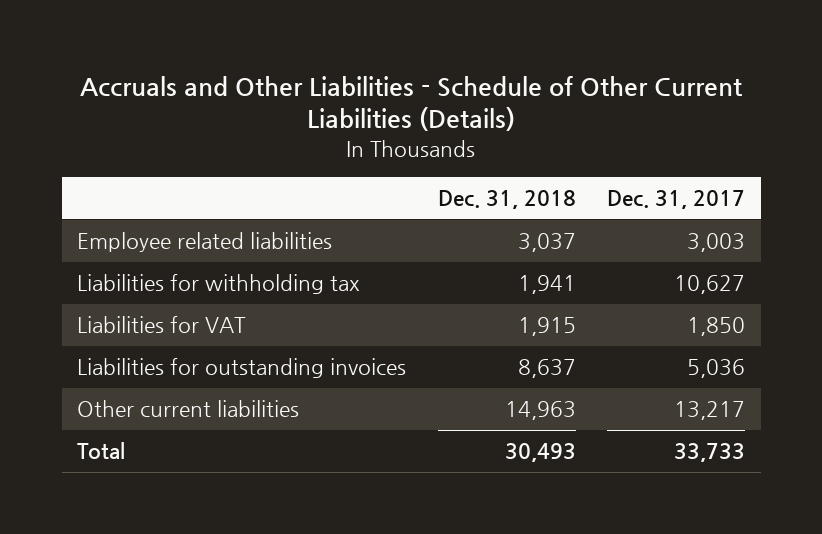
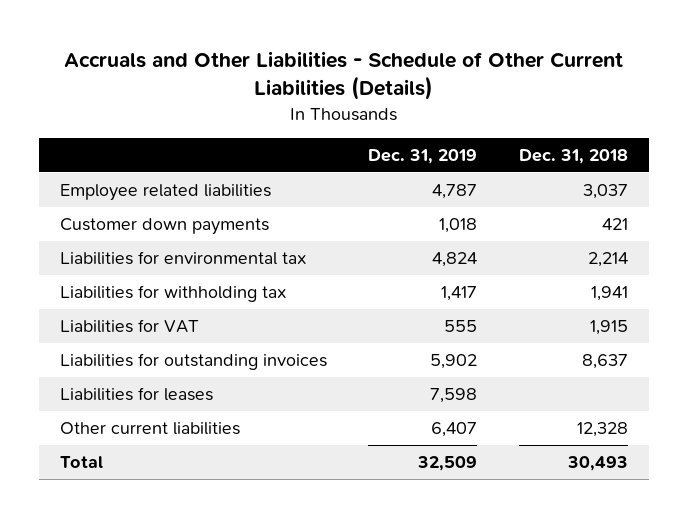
[606,190,745,210] Dec. 31, 2017 -> none
none -> [368,148,478,164] Dec. 31, 2019
none -> [59,218,269,236] Customer down payments
none -> [59,251,306,266] Liabilities for environmental tax
none -> [59,387,213,402] Liabilities for leases
[504,401,576,421] 14,963 -> [577,422,629,438] 12,328

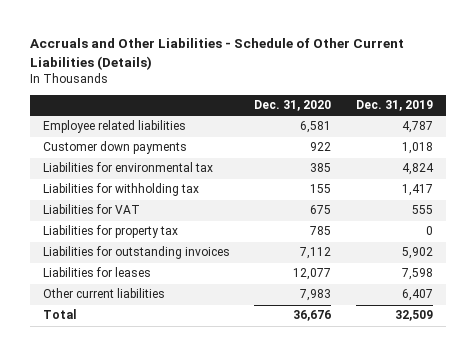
[519,148,629,164] Dec. 31, 2018 -> none
none -> [254,99,332,111] Dec. 31, 2020
none -> [42,225,178,239] Liabilities for property tax

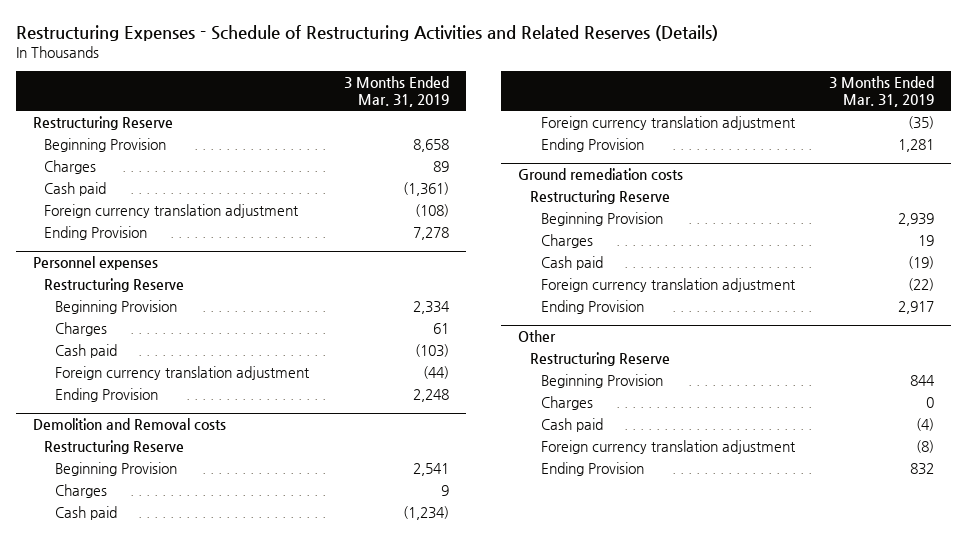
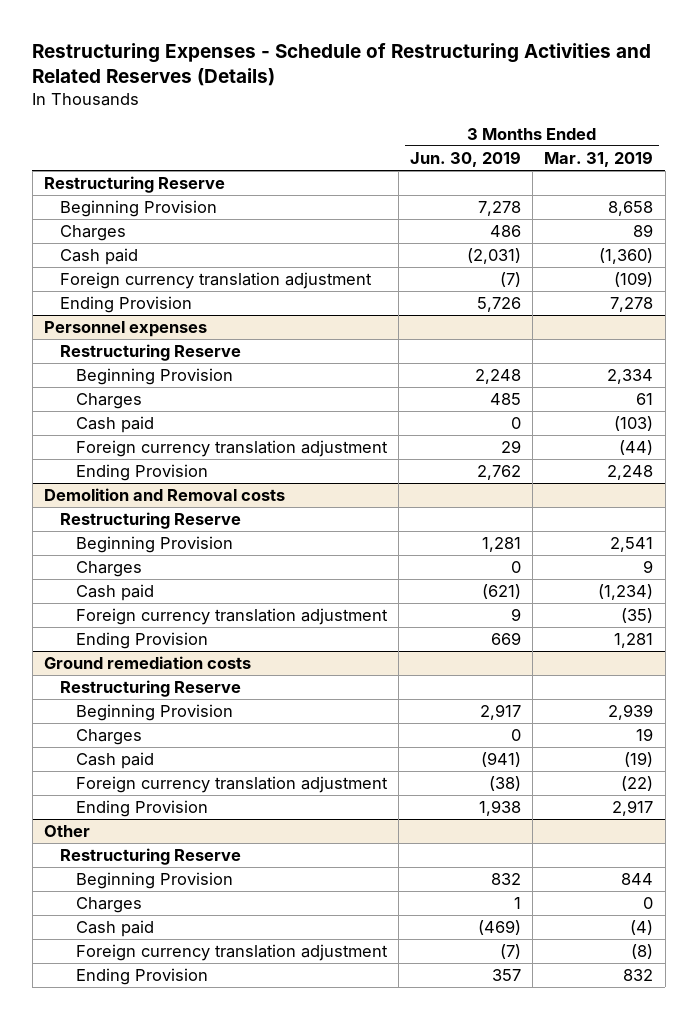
none -> [410,150,522,167] Jun. 30, 2019
[402,181,449,196] (1,361) -> [599,248,654,265] (1,360)
[414,203,449,217] (108) -> [614,272,654,288] (109)

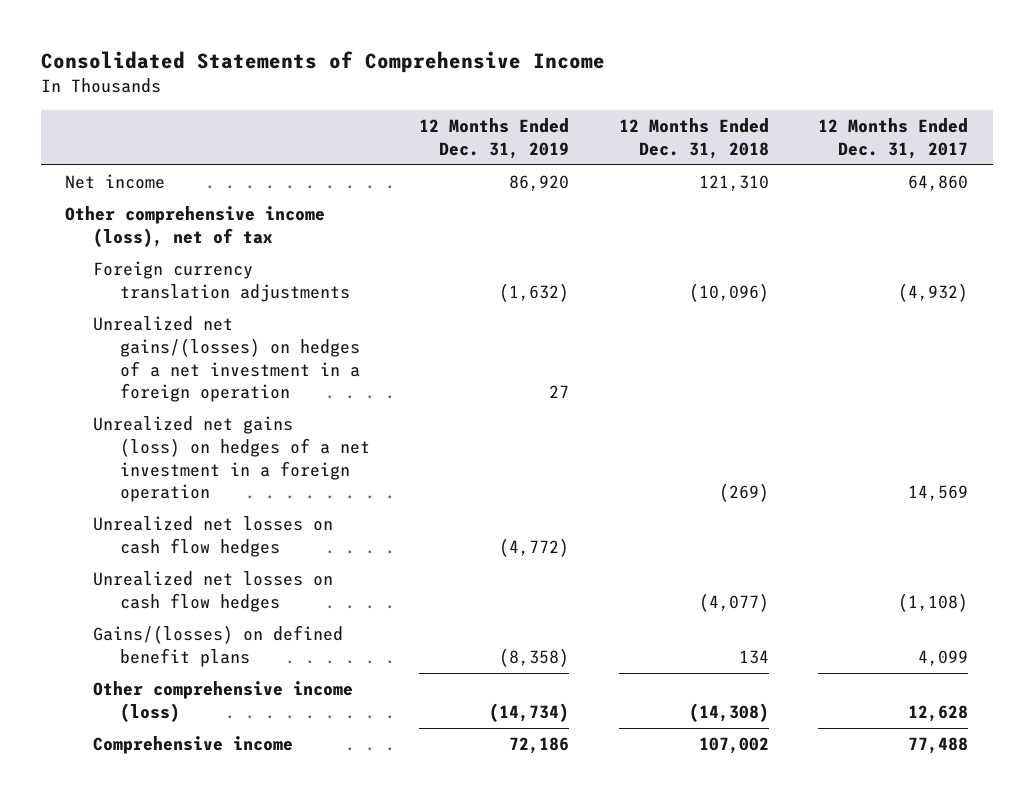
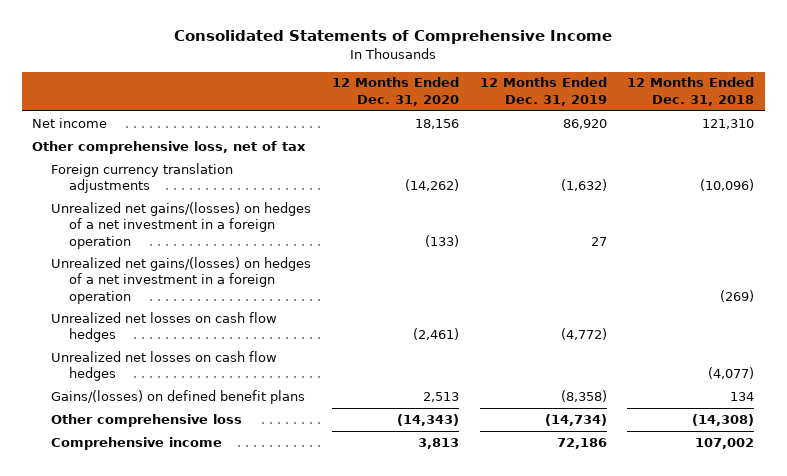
[818,118,969,159] 12 Months Ended Dec. 31, 2017 -> none
none -> [331,77,459,106] 12 Months Ended Dec. 31, 2020
[65,206,326,247] Other comprehensive income (loss), net of tax -> [32,140,307,154] Other comprehensive loss, net of tax
[92,416,370,503] Unrealized net gains (loss) on hedges of a net investment in a foreign operation -> [50,256,311,304] Unrealized net gains/(losses) on hedges of a net investment in a foreign operation
[92,681,353,722] Other comprehensive income (loss) -> [50,413,242,427] Other comprehensive loss

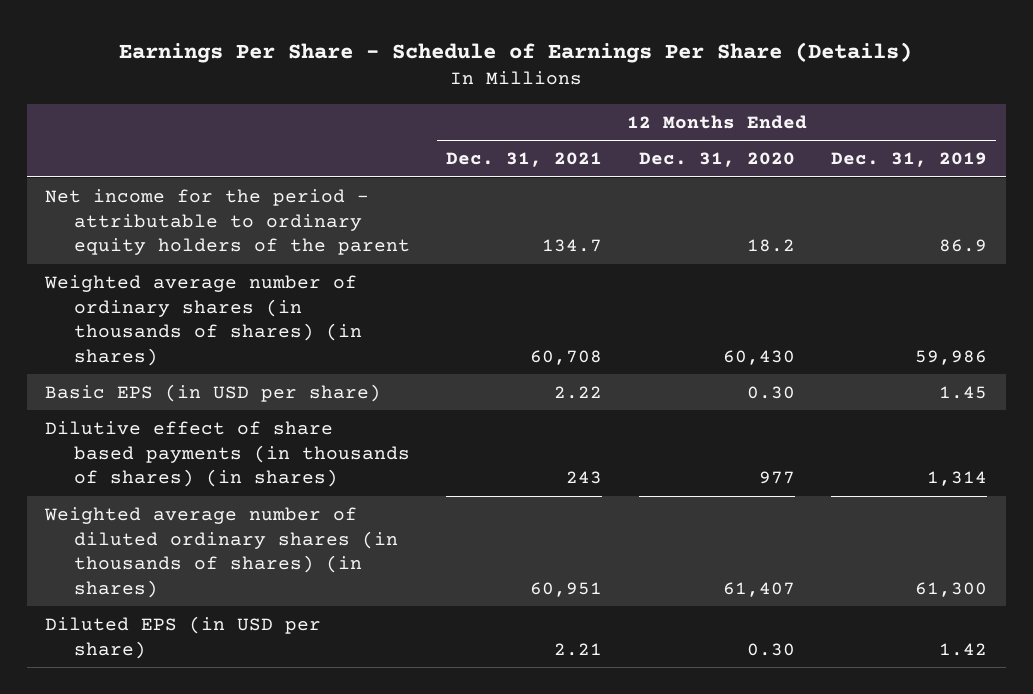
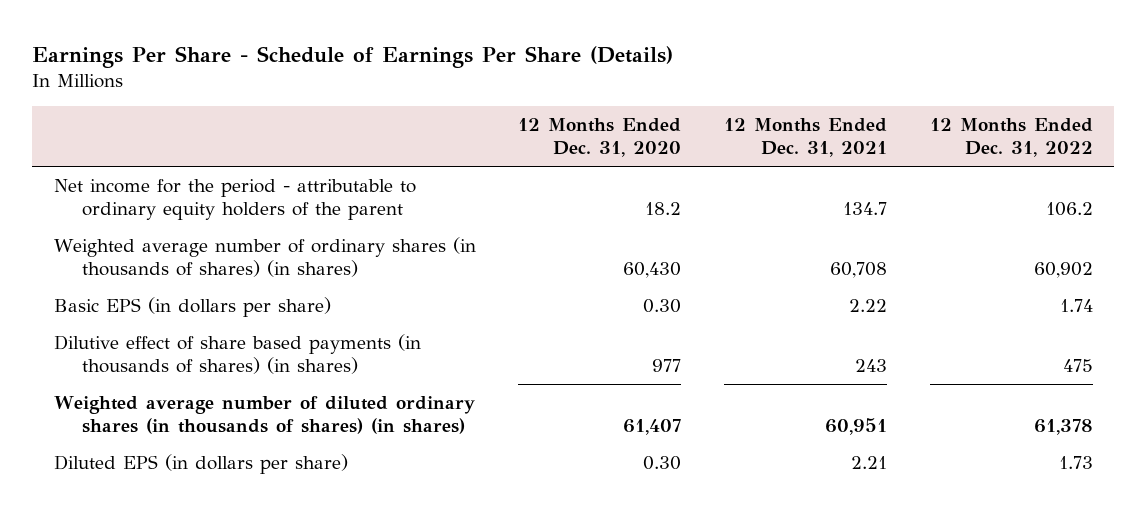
[831,152,988,168] Dec. 31, 2019 -> none
none -> [929,117,1093,158] 12 Months Ended Dec. 31, 2022
[45,383,382,402] Basic EPS (in USD per share) -> [53,296,331,317] Basic EPS (in dollars per share)
[45,615,322,659] Diluted EPS (in USD per share) -> [53,453,348,474] Diluted EPS (in dollars per share)

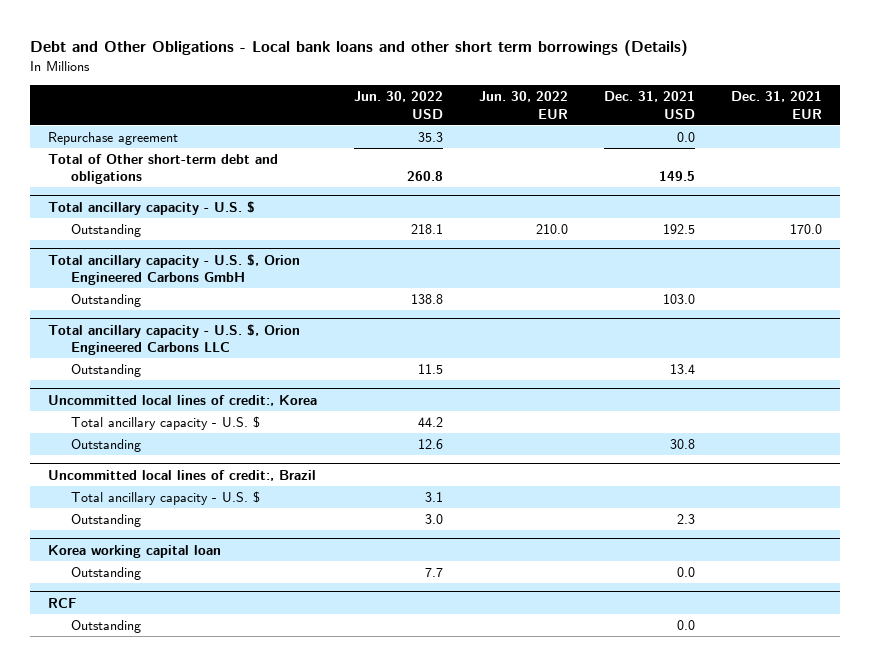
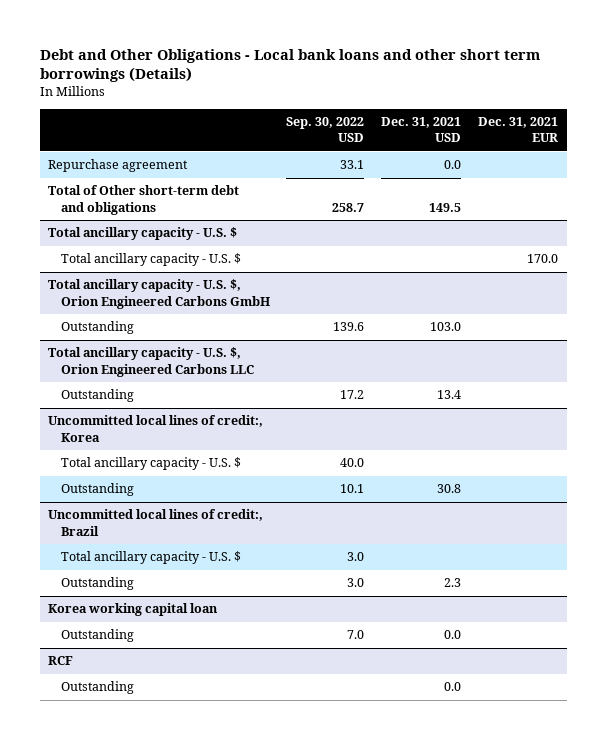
[353,91,443,119] Jun. 30, 2022 USD -> none
[478,91,568,119] Jun. 30, 2022 EUR -> none
none -> [286,117,365,143] Sep. 30, 2022 USD
[70,224,141,238] Outstanding -> none
none -> [60,253,241,267] Total ancillary capacity - U.S. $

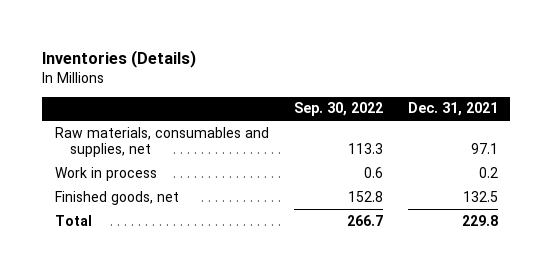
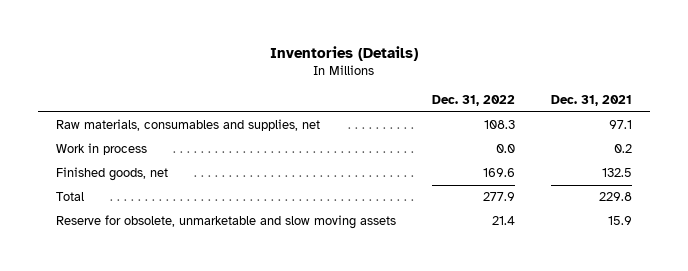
[293,102,383,117] Sep. 30, 2022 -> none
none -> [431,95,515,107] Dec. 31, 2022
none -> [55,215,396,230] Reserve for obsolete, unmarketable and slow moving assets

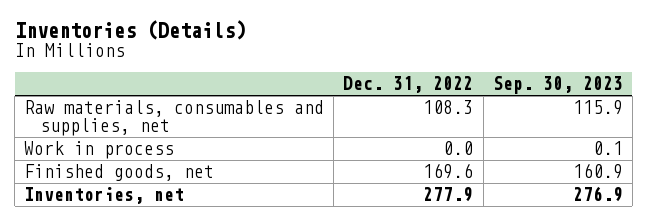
[551,95,633,107] Dec. 31, 2021 -> none
none -> [492,76,623,95] Sep. 30, 2023
[55,215,396,230] Reserve for obsolete, unmarketable and slow moving assets -> none
[55,192,84,202] Total -> [24,187,185,205] Inventories, net

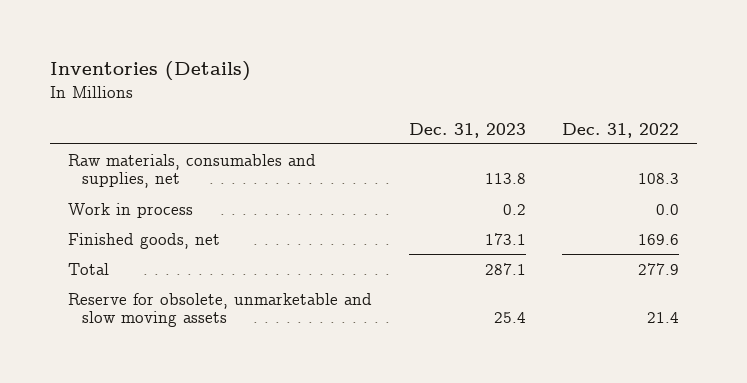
[492,76,623,95] Sep. 30, 2023 -> none
none -> [408,122,526,138] Dec. 31, 2023
[24,187,185,205] Inventories, net -> [68,262,110,275] Total
none -> [68,292,373,328] Reserve for obsolete, unmarketable and slow moving assets

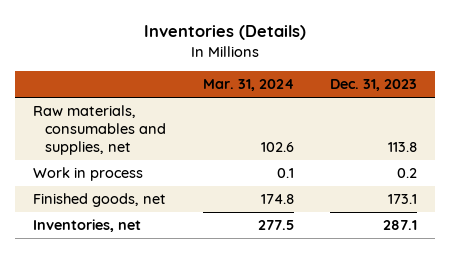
[561,122,679,138] Dec. 31, 2022 -> none
none -> [202,79,294,92] Mar. 31, 2024
[68,292,373,328] Reserve for obsolete, unmarketable and slow moving assets -> none
[68,262,110,275] Total -> [32,219,141,233] Inventories, net

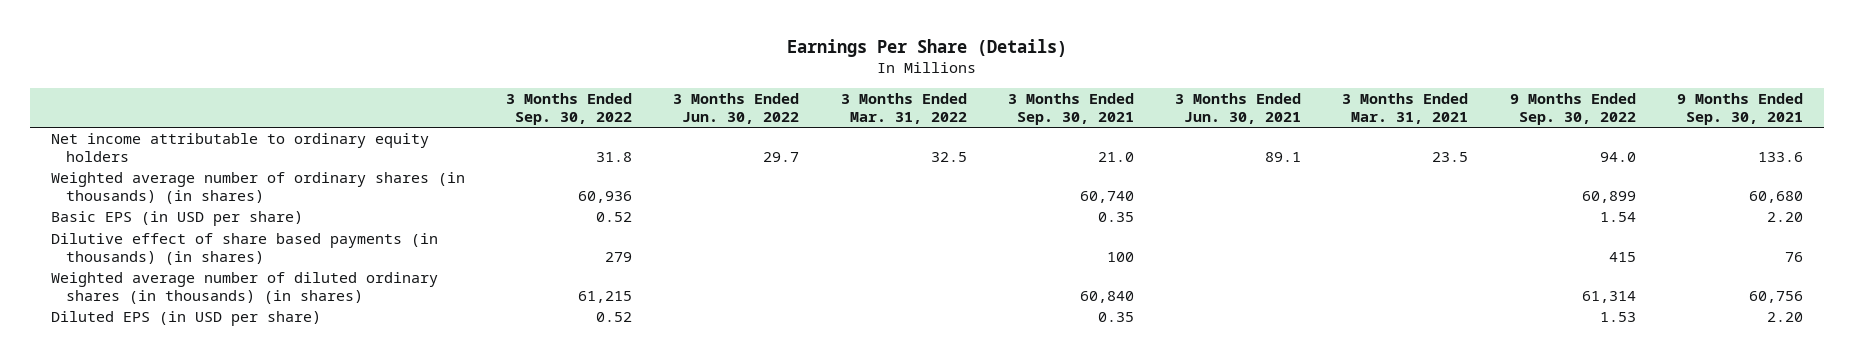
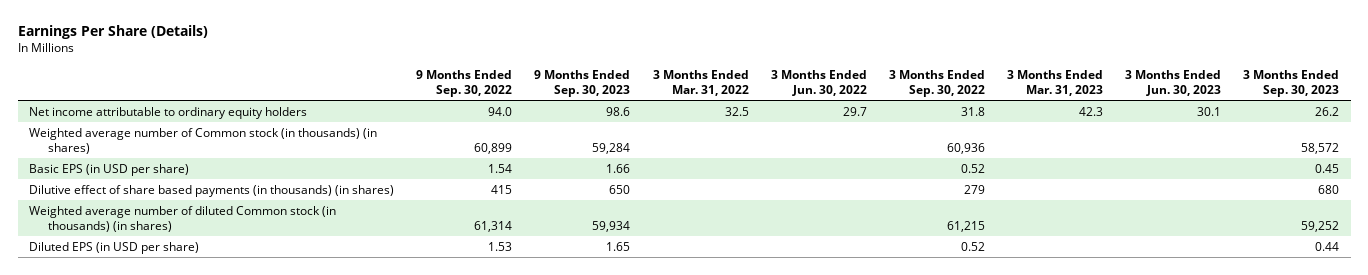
[1007,93,1134,125] 3 Months Ended Sep. 30, 2021 -> none
[1175,93,1302,124] 3 Months Ended Jun. 30, 2021 -> none
[1342,93,1469,124] 3 Months Ended Mar. 31, 2021 -> none
[1676,93,1803,125] 9 Months Ended Sep. 30, 2021 -> none
none -> [534,69,631,98] 9 Months Ended Sep. 30, 2023
none -> [1007,69,1104,97] 3 Months Ended Mar. 31, 2023
none -> [1125,69,1222,97] 3 Months Ended Jun. 30, 2023
none -> [1243,69,1340,98] 3 Months Ended Sep. 30, 2023
[50,172,465,204] Weighted average number of ordinary shares (in thousands) (in shares) -> [29,127,378,154] Weighted average number of Common stock (in thousands) (in shares)
[50,272,438,304] Weighted average number of diluted ordinary shares (in thousands) (in shares) -> [29,205,337,232] Weighted average number of diluted Common stock (in thousands) (in shares)

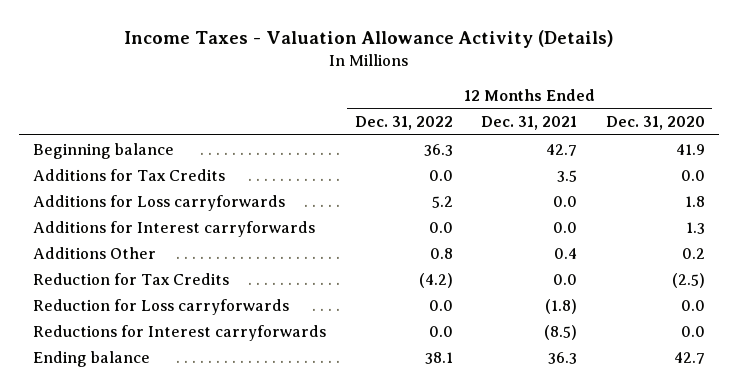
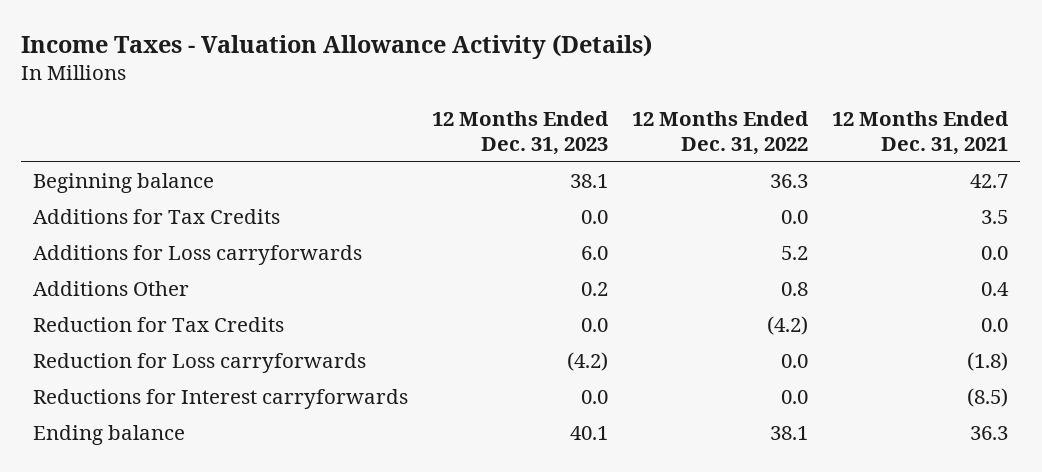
[606,116,706,131] Dec. 31, 2020 -> none
none -> [432,111,610,156] 12 Months Ended Dec. 31, 2023
[32,220,315,237] Additions for Interest carryforwards -> none

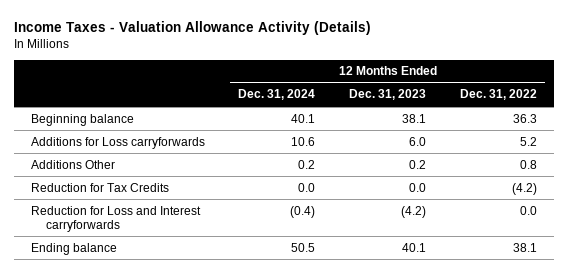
[832,111,1010,156] 12 Months Ended Dec. 31, 2021 -> none
none -> [238,89,316,101] Dec. 31, 2024
[33,209,281,225] Additions for Tax Credits -> none
[33,389,409,410] Reductions for Interest carryforwards -> none
[33,353,367,374] Reduction for Loss carryforwards -> [30,205,201,232] Reduction for Loss and Interest carryforwards

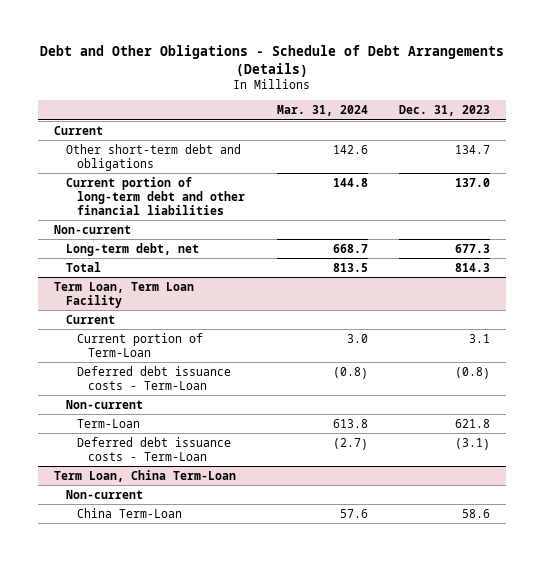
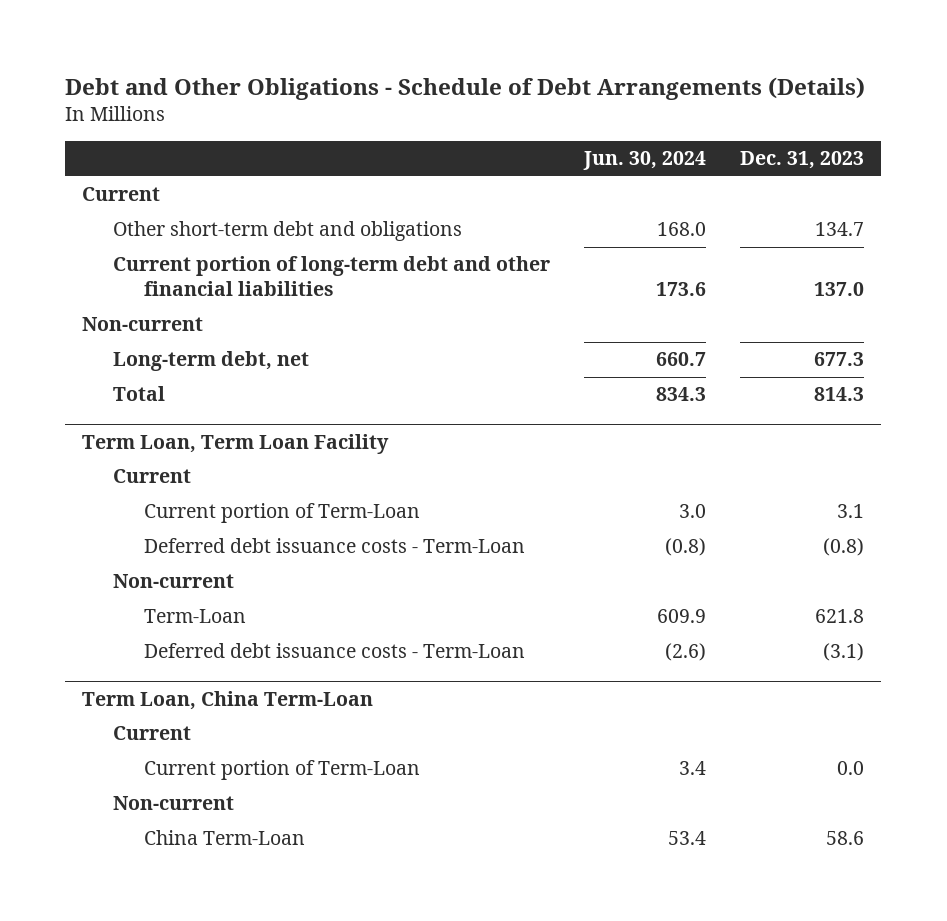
[276,105,368,117] Mar. 31, 2024 -> none
none -> [583,151,707,171] Jun. 30, 2024
none -> [113,726,192,741] Current
none -> [143,760,420,781] Current portion of Term-Loan

